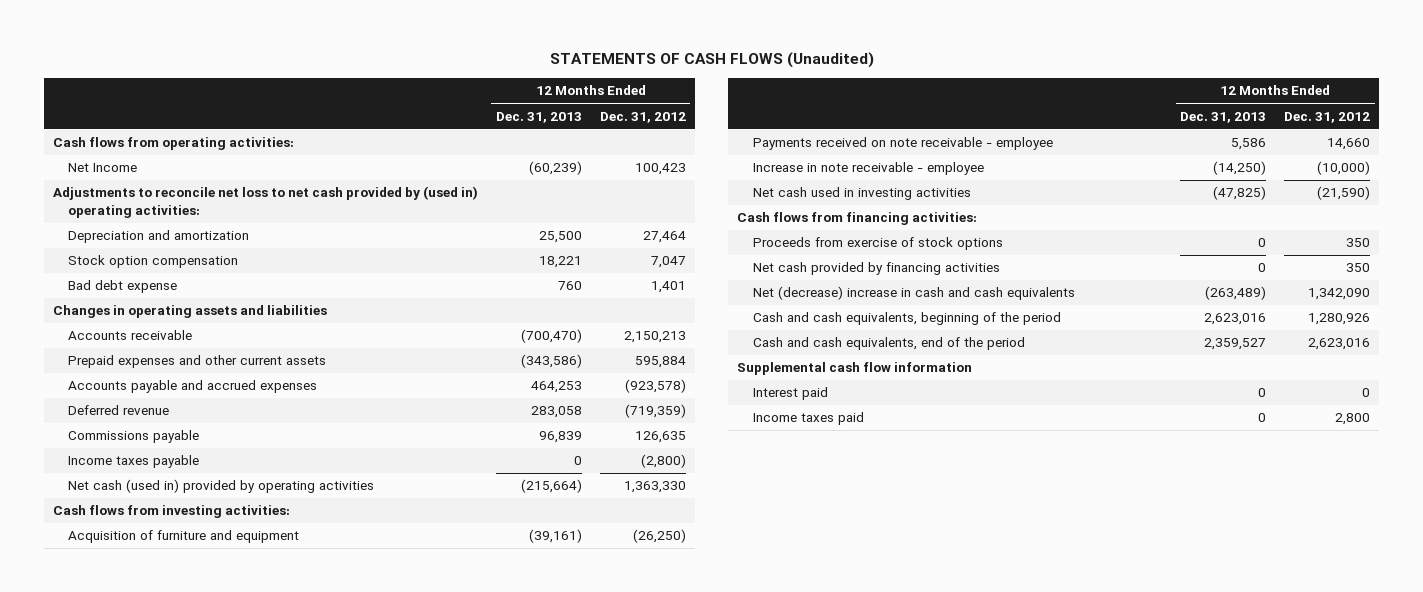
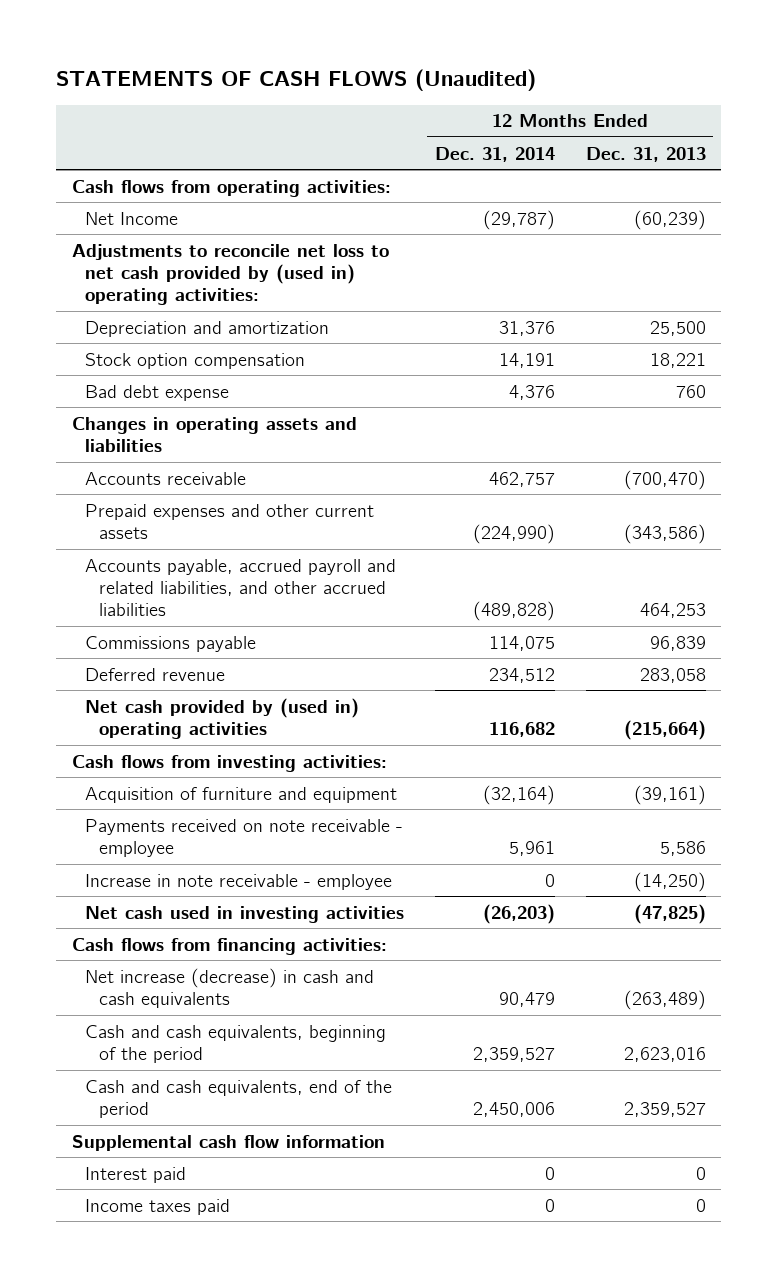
[599,111,686,123] Dec. 31, 2012 -> none
none -> [434,146,555,162] Dec. 31, 2014
[68,380,318,394] Accounts payable and accrued expenses -> [85,558,397,616] Accounts payable, accrued payroll and related liabilities, and other accrued liabilities
[68,455,200,469] Income taxes payable -> none
[68,405,170,416] Deferred revenue -> [85,667,226,681] Deferred revenue
[68,479,375,494] Net cash (used in) provided by operating activities -> [85,697,360,739] Net cash provided by (used in) operating activities
[753,237,1004,251] Proceeds from exercise of stock options -> none
[753,262,1001,276] Net cash provided by financing activities -> none
[753,286,1076,301] Net (decrease) increase in cash and cash equivalents -> [85,967,375,1008] Net increase (decrease) in cash and cash equivalents

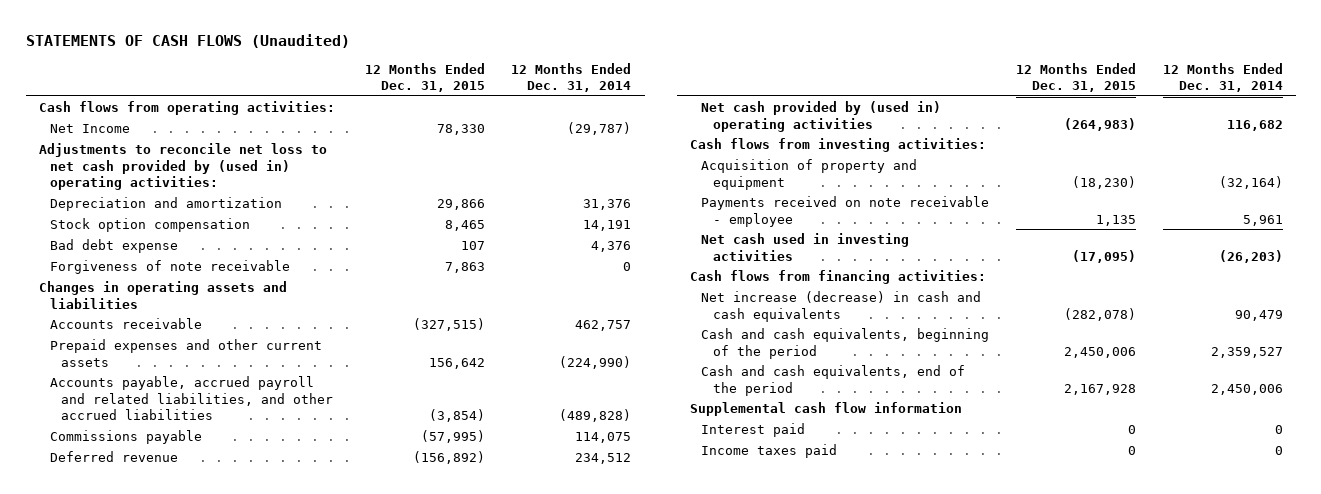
[585,146,706,162] Dec. 31, 2013 -> none
none -> [364,62,485,93] 12 Months Ended Dec. 31, 2015
none -> [50,260,291,275] Forgiveness of note receivable
[85,786,398,803] Acquisition of furniture and equipment -> [701,159,918,190] Acquisition of property and equipment
[85,873,393,890] Increase in note receivable - employee -> none

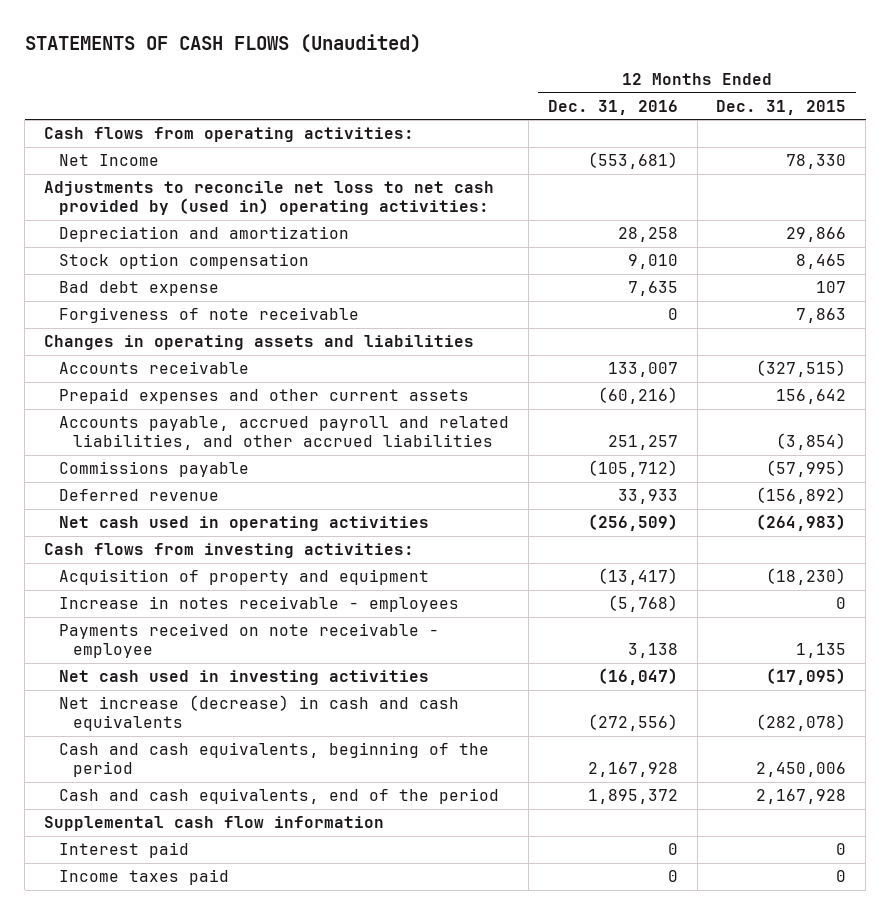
[511,62,632,93] 12 Months Ended Dec. 31, 2014 -> none
none -> [547,99,678,115] Dec. 31, 2016
[701,101,942,132] Net cash provided by (used in) operating activities -> [58,516,429,532] Net cash used in operating activities
none -> [58,596,459,613] Increase in notes receivable - employees
[690,270,987,285] Cash flows from financing activities: -> none

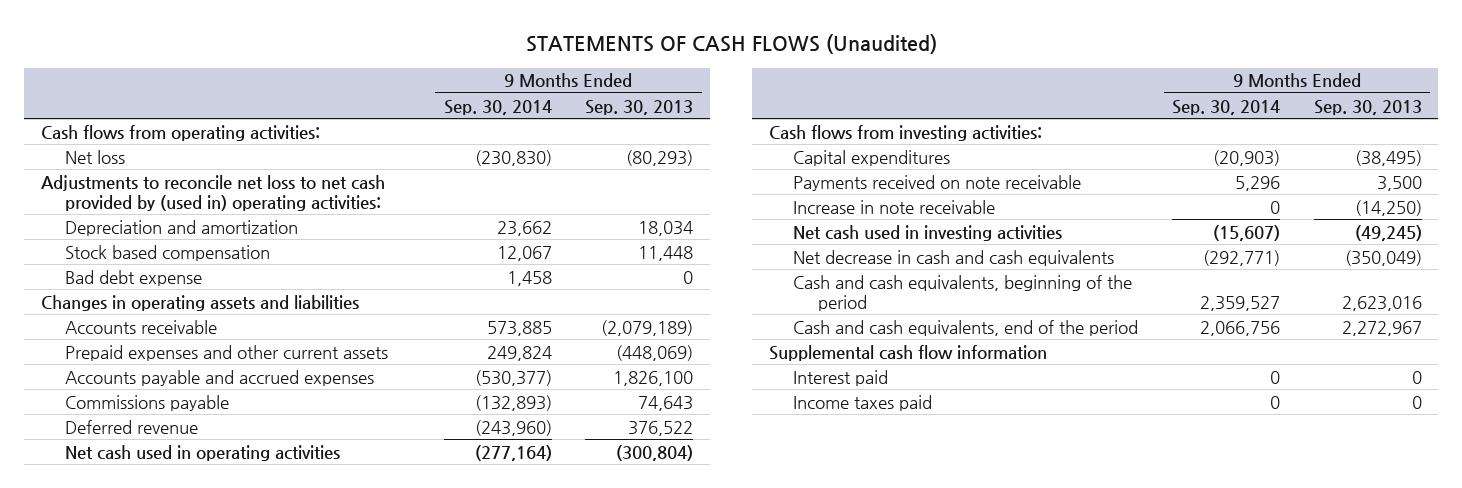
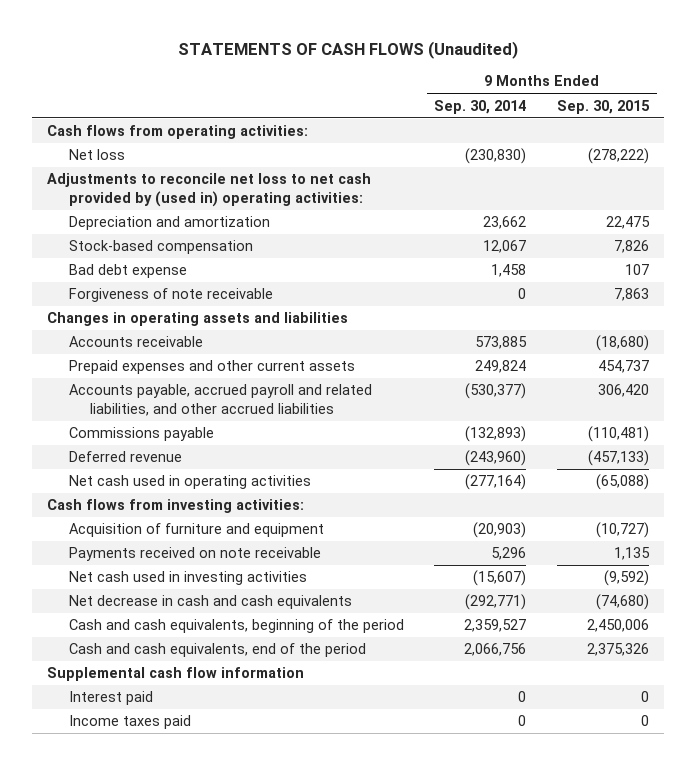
[585,99,694,115] Sep. 30, 2013 -> none
none -> [556,99,650,114] Sep. 30, 2015
[65,244,271,261] Stock based compensation -> [68,240,253,255] Stock-based compensation
none -> [68,288,273,303] Forgiveness of note receivable
[65,369,375,386] Accounts payable and accrued expenses -> [68,384,372,417] Accounts payable, accrued payroll and related liabilities, and other accrued liabilities
[793,149,951,166] Capital expenditures -> [68,523,324,538] Acquisition of furniture and equipment
[793,199,996,214] Increase in note receivable -> none

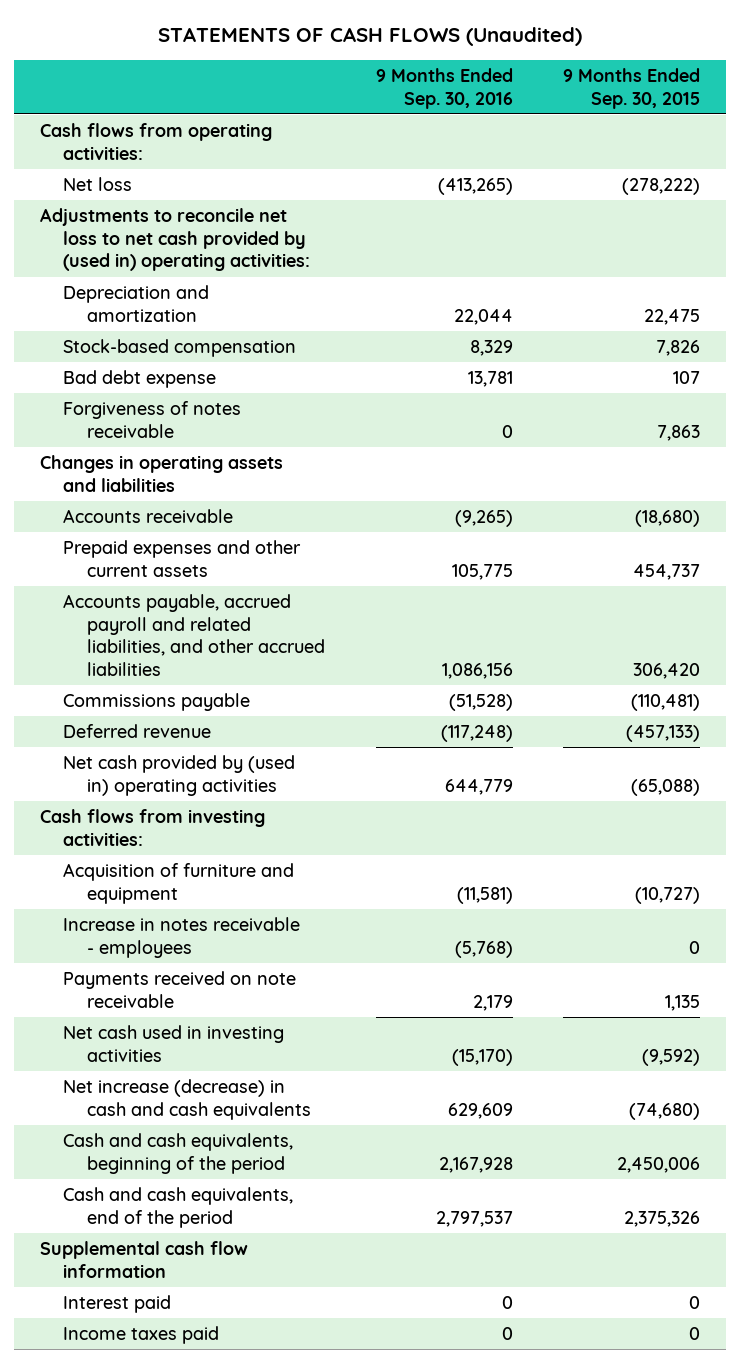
[434,99,527,114] Sep. 30, 2014 -> none
none -> [375,67,513,109] 9 Months Ended Sep. 30, 2016
[68,288,273,303] Forgiveness of note receivable -> [63,400,242,438] Forgiveness of notes receivable
[68,475,311,490] Net cash used in operating activities -> [63,754,296,796] Net cash provided by (used in) operating activities
none -> [63,916,301,958] Increase in notes receivable - employees
[68,595,352,610] Net decrease in cash and cash equivalents -> [63,1078,312,1120] Net increase (decrease) in cash and cash equivalents

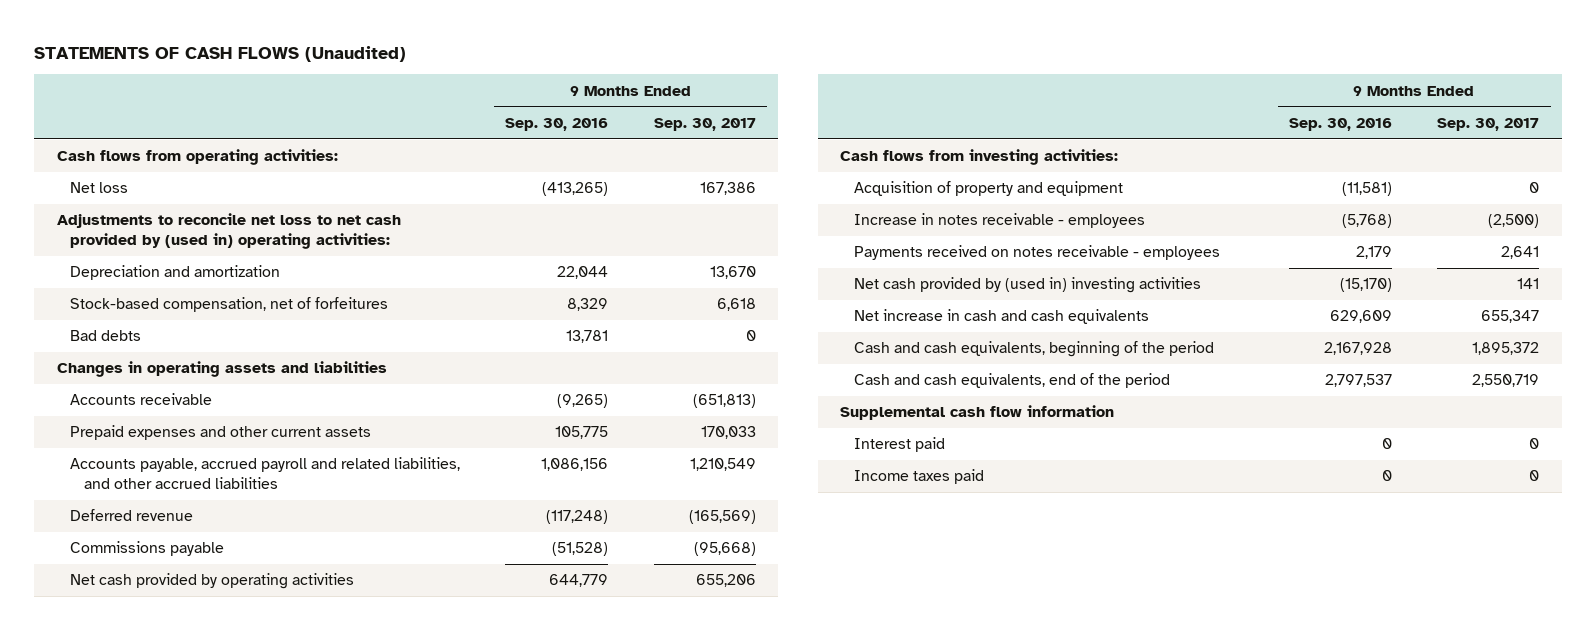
[563,67,701,109] 9 Months Ended Sep. 30, 2015 -> none
none -> [653,117,756,131] Sep. 30, 2017
[63,400,242,438] Forgiveness of notes receivable -> none
[63,338,297,357] Stock-based compensation -> [70,297,389,313] Stock-based compensation, net of forfeitures
[63,369,217,388] Bad debt expense -> [70,330,142,342] Bad debts
[63,692,251,711] Commissions payable -> [70,541,225,557] Commissions payable
[63,754,296,796] Net cash provided by (used in) operating activities -> [70,573,355,590] Net cash provided by operating activities
[63,862,295,904] Acquisition of furniture and equipment -> [853,181,1123,197] Acquisition of property and equipment
[63,970,297,1008] Payments received on note receivable -> [853,245,1220,261] Payments received on notes receivable - employees
[63,1024,285,1062] Net cash used in investing activities -> [853,277,1201,294] Net cash provided by (used in) investing activities
[63,1078,312,1120] Net increase (decrease) in cash and cash equivalents -> [853,309,1149,325] Net increase in cash and cash equivalents

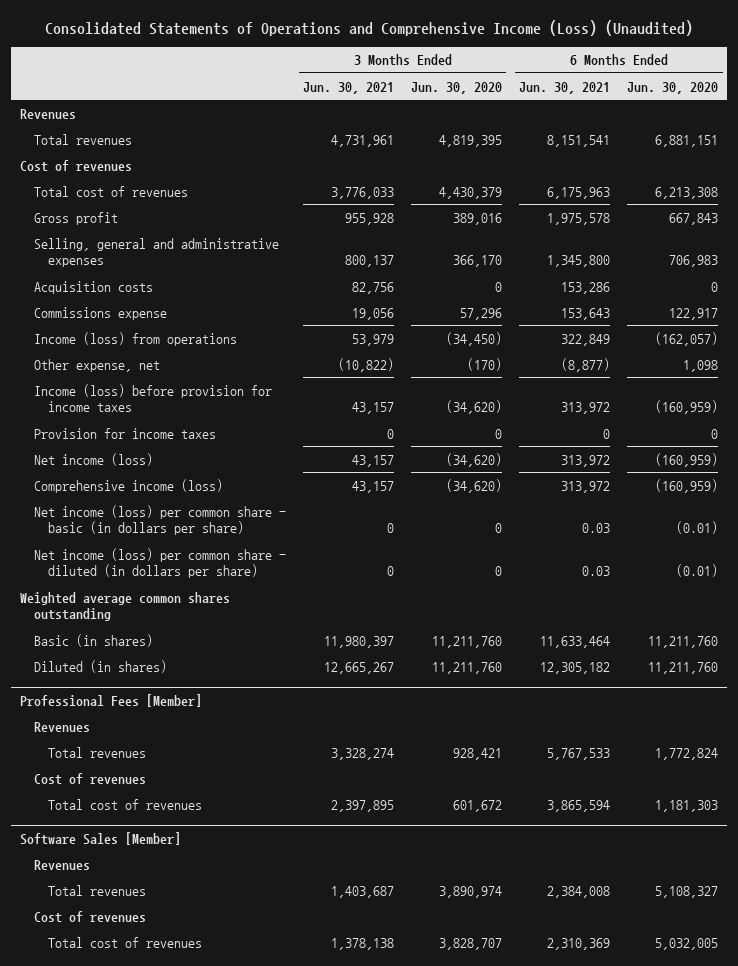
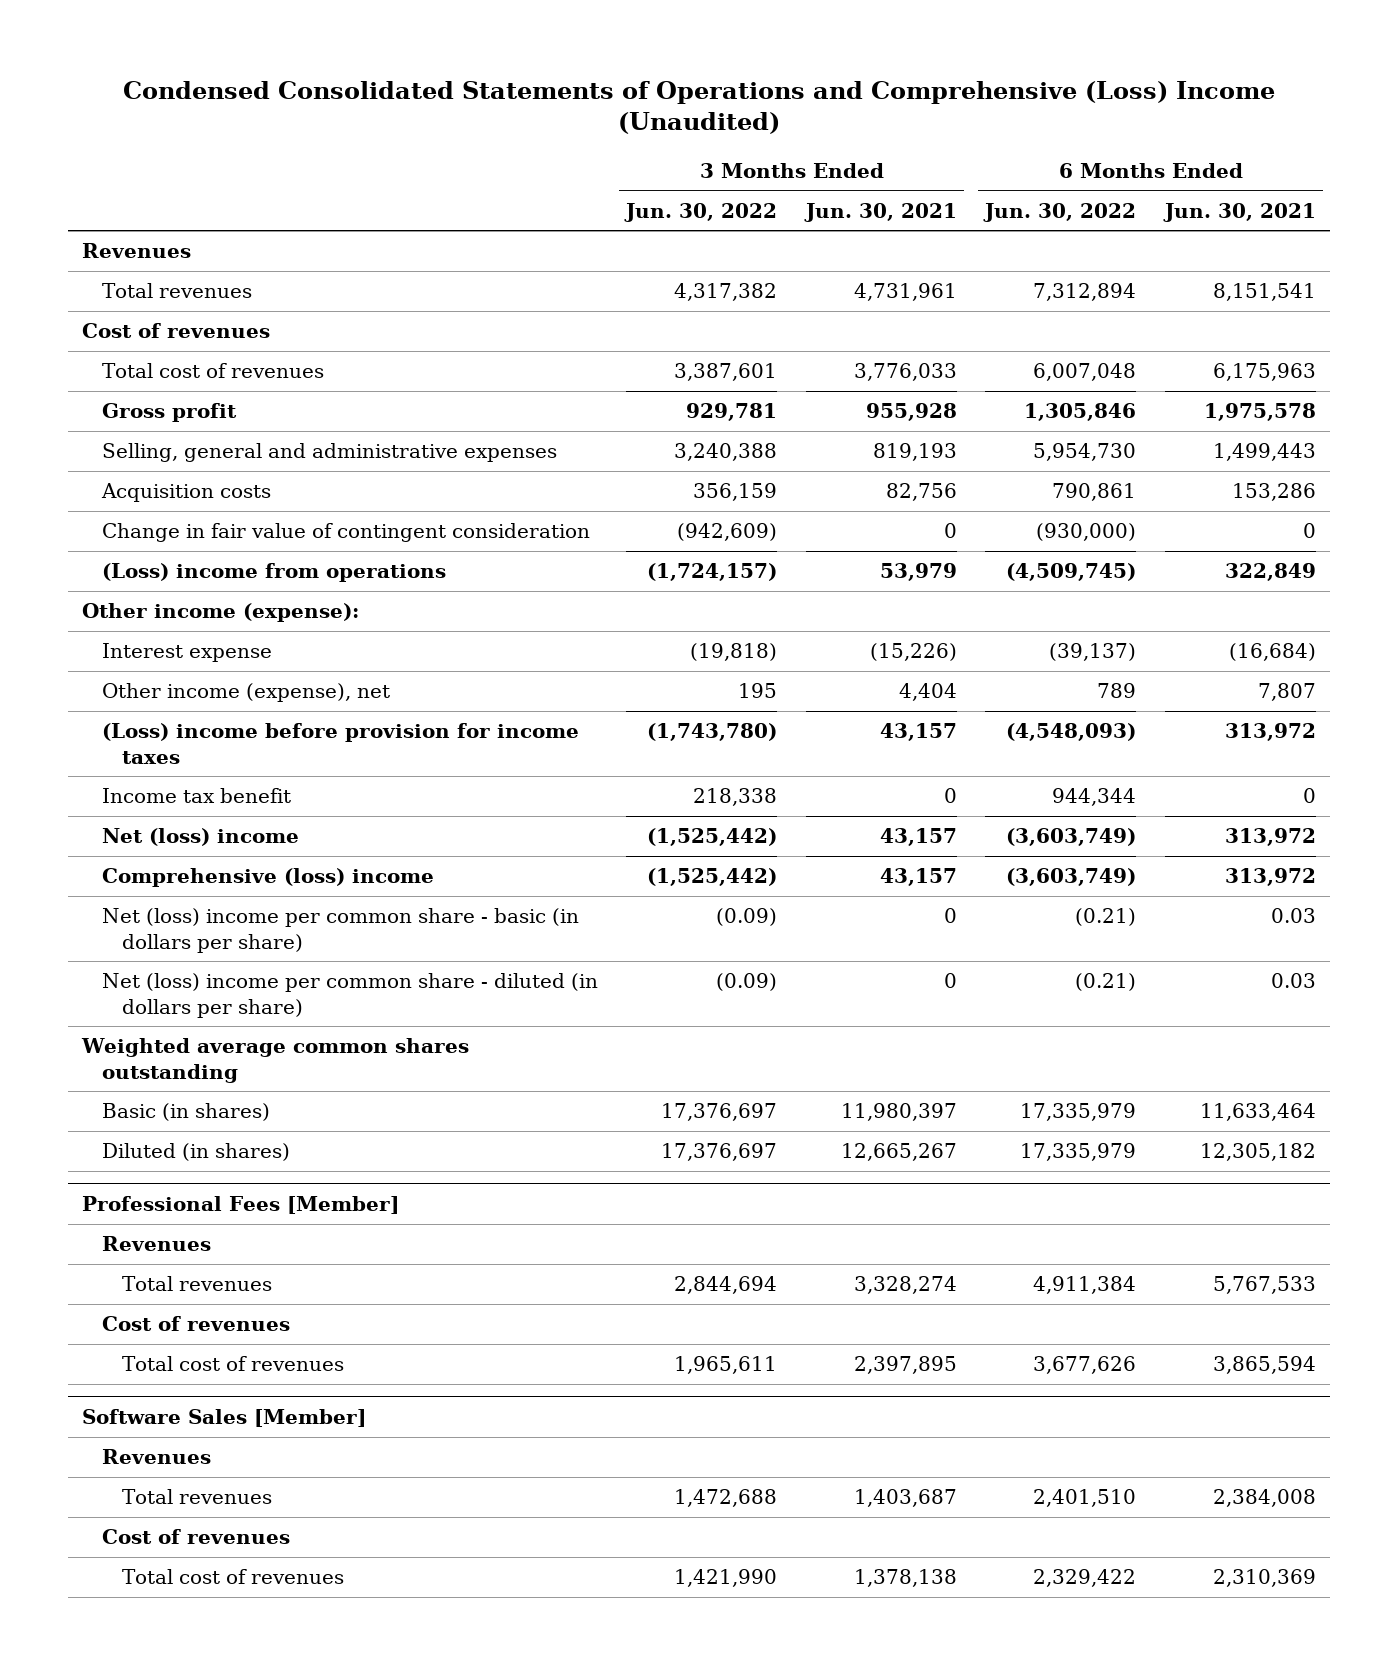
[45,19,694,36] Consolidated Statements of Operations and Comprehensive Income (Loss) (Unaudited) -> [122,81,1275,135] Condensed Consolidated Statements of Operations and Comprehensive (Loss) Income (Unaudited)
[411,81,503,94] Jun. 30, 2020 -> none
[627,81,719,94] Jun. 30, 2020 -> none
none -> [624,202,778,222] Jun. 30, 2022
none -> [983,202,1137,222] Jun. 30, 2022
[345,254,395,267] 800,137 -> [872,443,957,462] 819,193
[547,254,611,267] 1,345,800 -> [1212,443,1316,462] 1,499,443
[33,306,167,320] Commissions expense -> none
none -> [101,523,590,543] Change in fair value of contingent consideration
[33,331,237,346] Income (loss) from operations -> [101,563,446,583] (Loss) income from operations
none -> [81,603,359,623] Other income (expense):
none -> [101,643,272,663] Interest expense
[33,358,160,372] Other expense, net -> [101,683,390,703] Other income (expense), net
[338,357,395,372] (10,822) -> [898,683,957,702] 4,404
[561,357,611,372] (8,877) -> [1257,683,1316,702] 7,807
[33,383,272,412] Income (loss) before provision for income taxes -> [101,723,579,764] (Loss) income before provision for income taxes
[33,427,216,439] Provision for income taxes -> [101,788,291,804] Income tax benefit
[33,452,153,466] Net income (loss) -> [101,828,299,847] Net (loss) income
[33,478,223,493] Comprehensive income (loss) -> [101,868,434,888] Comprehensive (loss) income
[33,504,286,535] Net income (loss) per common share - basic (in dollars per share) -> [101,908,579,953] Net (loss) income per common share - basic (in dollars per share)
[33,547,286,578] Net income (loss) per common share - diluted (in dollars per share) -> [101,973,598,1018] Net (loss) income per common share - diluted (in dollars per share)

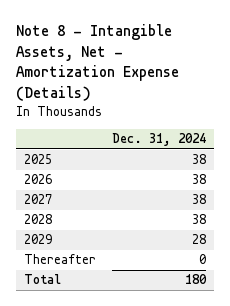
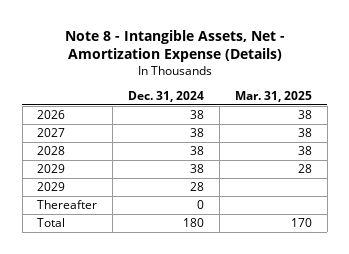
none -> [234,91,312,103] Mar. 31, 2025
[23,154,52,165] 2025 -> none
none -> [37,164,66,174] 2029

